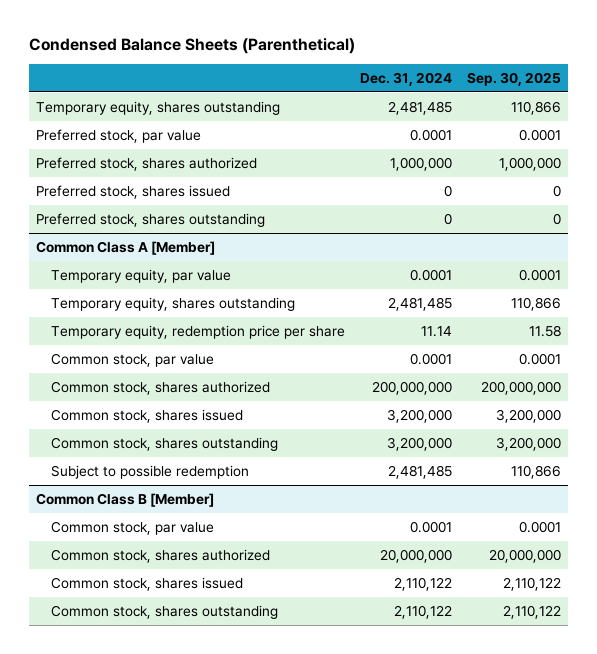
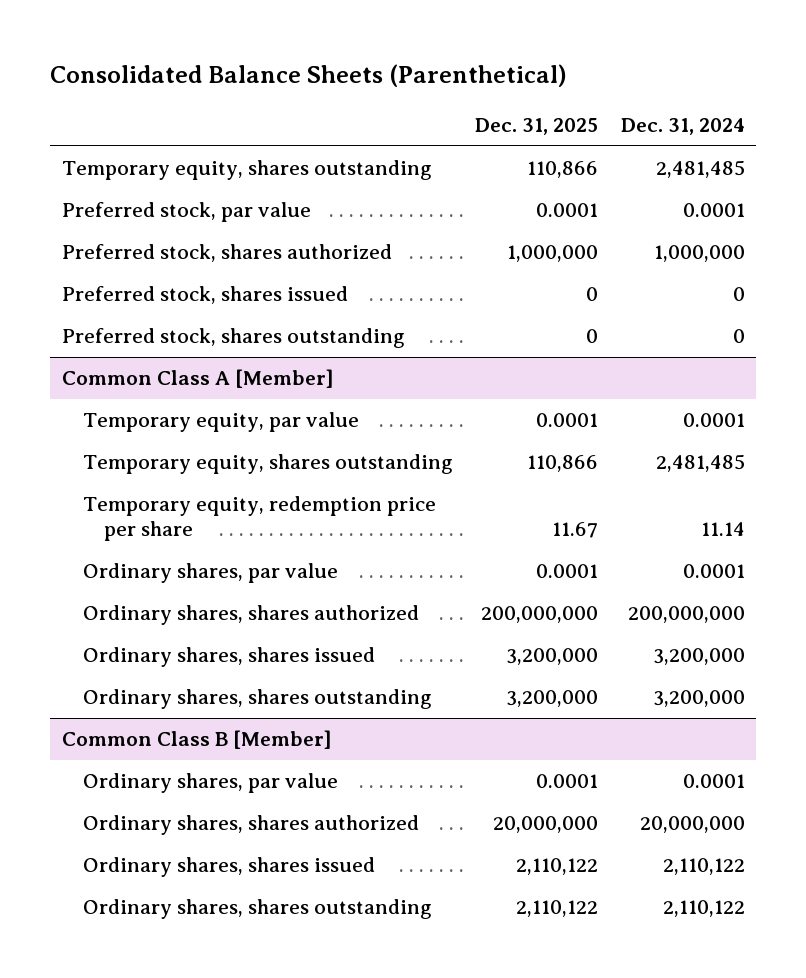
[28,38,355,55] Condensed Balance Sheets (Parenthetical) -> [50,64,568,88] Consolidated Balance Sheets (Parenthetical)
[466,72,561,87] Sep. 30, 2025 -> none
none -> [475,118,599,136] Dec. 31, 2025
[51,464,250,479] Subject to possible redemption -> none
[51,352,215,367] Common stock, par value -> [82,563,338,584] Ordinary shares, par value
[51,380,271,395] Common stock, shares authorized -> [82,605,419,626] Ordinary shares, shares authorized
[51,408,244,423] Common stock, shares issued -> [82,647,375,668] Ordinary shares, shares issued
[51,436,279,451] Common stock, shares outstanding -> [82,689,432,710] Ordinary shares, shares outstanding
[51,520,215,535] Common stock, par value -> [82,773,338,794] Ordinary shares, par value
[51,548,271,563] Common stock, shares authorized -> [82,815,419,836] Ordinary shares, shares authorized
[51,576,244,591] Common stock, shares issued -> [82,857,375,878] Ordinary shares, shares issued
[51,604,279,619] Common stock, shares outstanding -> [82,899,432,920] Ordinary shares, shares outstanding

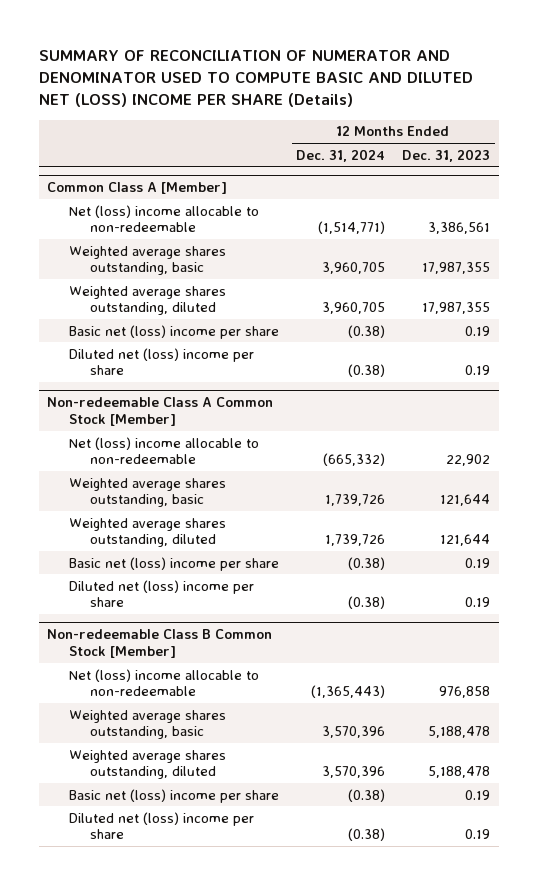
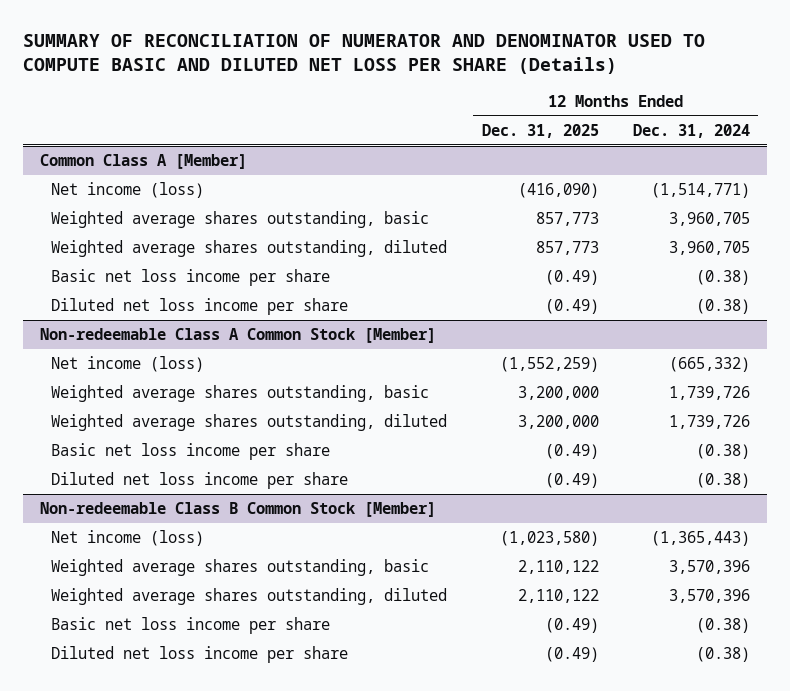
[38,49,473,108] SUMMARY OF RECONCILIATION OF NUMERATOR AND DENOMINATOR USED TO COMPUTE BASIC AND DILUTED NET (LOSS) INCOME PER SHARE (Details) -> [22,34,705,75] SUMMARY OF RECONCILIATION OF NUMERATOR AND DENOMINATOR USED TO COMPUTE BASIC AND DILUTED NET LOSS PER SHARE (Details)
[402,148,491,162] Dec. 31, 2023 -> none
none -> [481,123,599,138] Dec. 31, 2025
[68,204,259,233] Net (loss) income allocable to non-redeemable -> [51,182,205,199] Net income (loss)
[68,324,279,339] Basic net (loss) income per share -> [51,269,331,287] Basic net loss income per share
[68,347,254,376] Diluted net (loss) income per share -> [51,298,349,316] Diluted net loss income per share
[68,436,259,465] Net (loss) income allocable to non-redeemable -> [51,356,205,373] Net income (loss)
[68,556,279,571] Basic net (loss) income per share -> [51,443,331,461] Basic net loss income per share
[68,579,254,608] Diluted net (loss) income per share -> [51,472,349,490] Diluted net loss income per share
[68,668,259,697] Net (loss) income allocable to non-redeemable -> [51,530,205,547] Net income (loss)
[68,788,279,803] Basic net (loss) income per share -> [51,617,331,635] Basic net loss income per share
[68,811,254,840] Diluted net (loss) income per share -> [51,646,349,664] Diluted net loss income per share

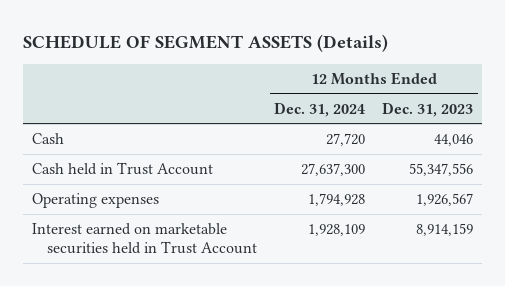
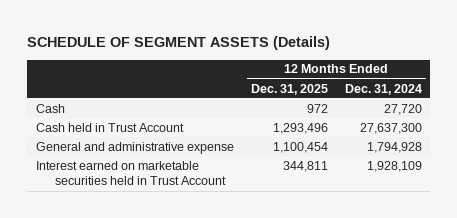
[382,101,474,117] Dec. 31, 2023 -> none
none -> [250,83,328,95] Dec. 31, 2025
[31,193,159,209] Operating expenses -> [35,141,234,154] General and administrative expense

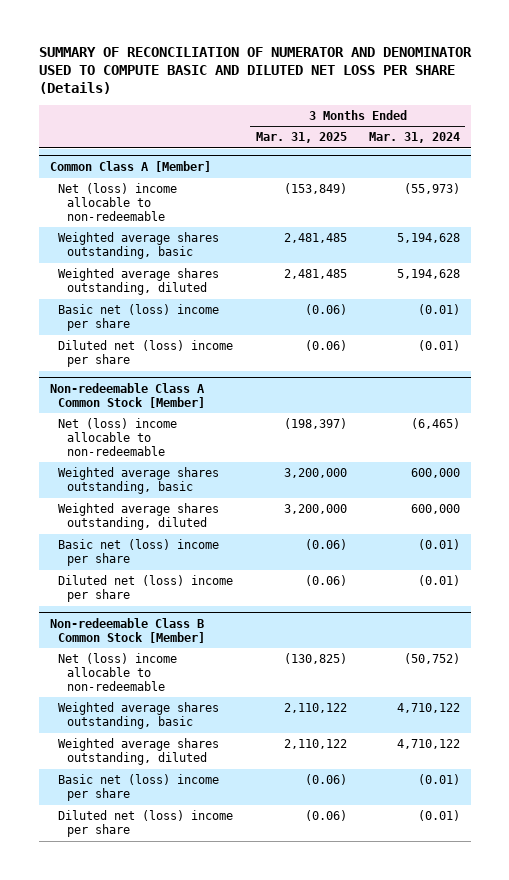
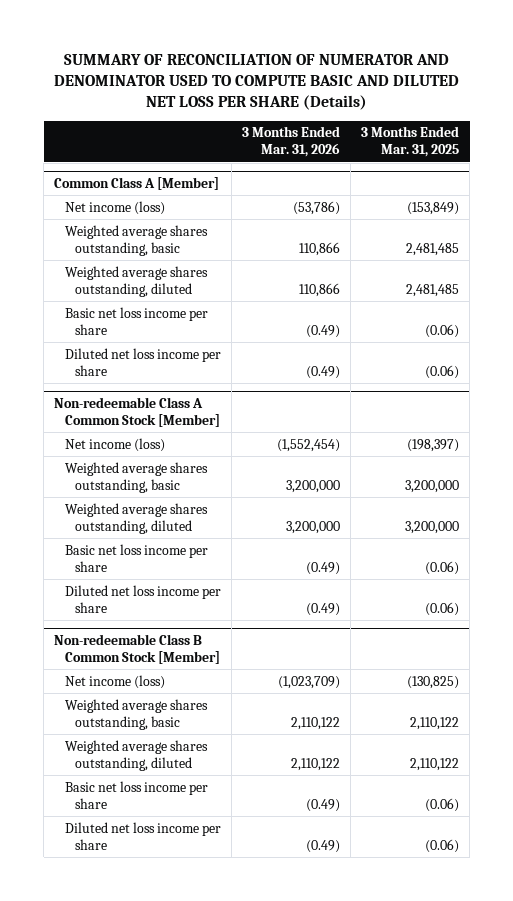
[368,132,460,144] Mar. 31, 2024 -> none
none -> [241,126,340,158] 3 Months Ended Mar. 31, 2026
[58,183,178,221] Net (loss) income allocable to non-redeemable -> [64,200,165,215] Net income (loss)
[58,304,220,331] Basic net (loss) income per share -> [64,306,208,335] Basic net loss income per share
[58,340,234,367] Diluted net (loss) income per share -> [64,347,221,376] Diluted net loss income per share
[58,418,178,456] Net (loss) income allocable to non-redeemable -> [64,437,165,452] Net income (loss)
[58,539,220,566] Basic net (loss) income per share -> [64,543,208,572] Basic net loss income per share
[58,575,234,602] Diluted net (loss) income per share -> [64,584,221,613] Diluted net loss income per share
[58,653,178,691] Net (loss) income allocable to non-redeemable -> [64,674,165,689] Net income (loss)
[58,774,220,801] Basic net (loss) income per share -> [64,780,208,809] Basic net loss income per share
[58,810,234,837] Diluted net (loss) income per share -> [64,821,221,850] Diluted net loss income per share

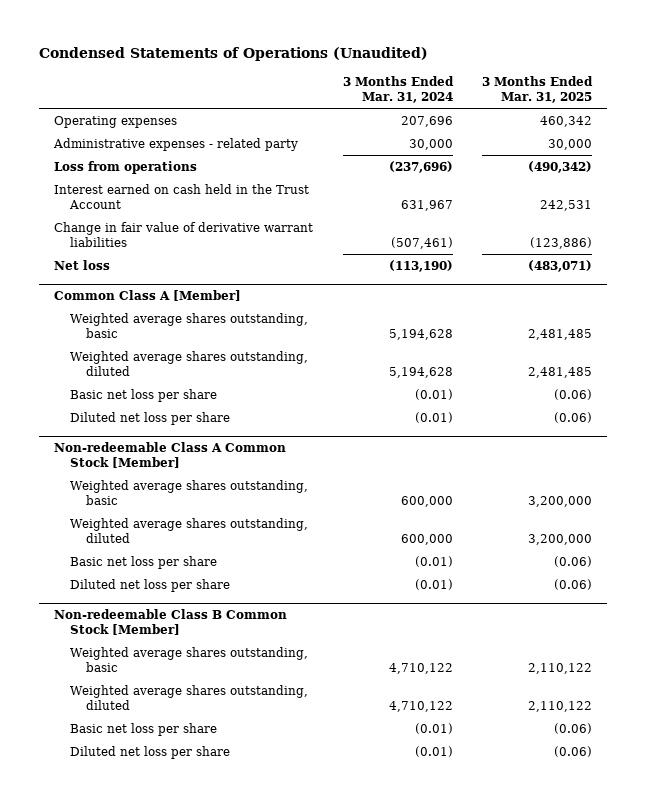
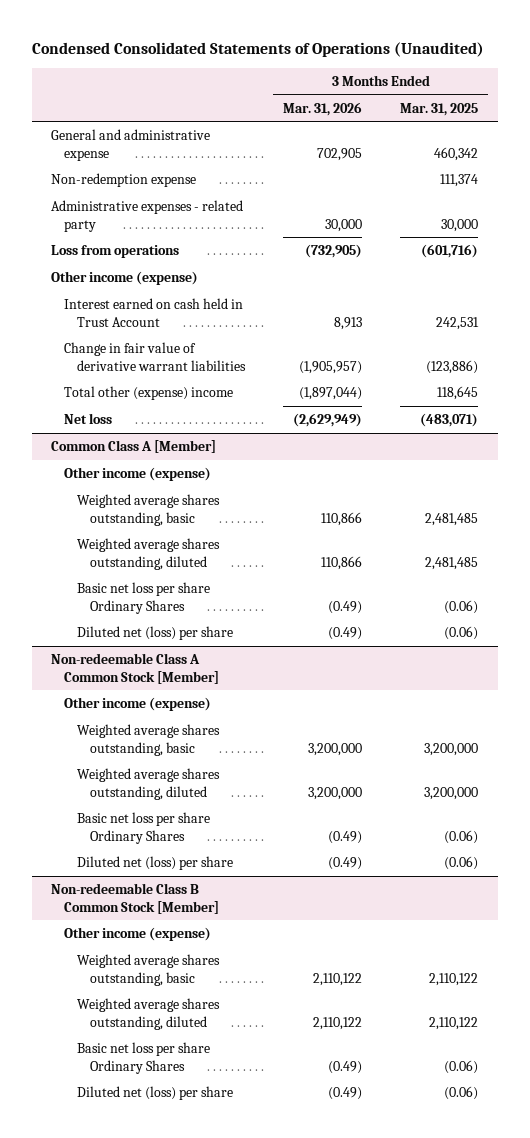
[39,47,429,62] Condensed Statements of Operations (Unaudited) -> [32,41,485,57] Condensed Consolidated Statements of Operations (Unaudited)
[342,76,454,104] 3 Months Ended Mar. 31, 2024 -> none
none -> [283,101,363,116] Mar. 31, 2026
[54,115,178,128] Operating expenses -> [51,129,211,161] General and administrative expense
none -> [51,173,197,188] Non-redemption expense
[528,160,593,173] (490,342) -> [421,244,479,259] (601,716)
none -> [51,271,199,286] Other income (expense)
[54,183,310,209] Interest earned on cash held in the Trust Account -> [63,298,243,327] Interest earned on cash held in Trust Account
none -> [63,386,233,401] Total other (expense) income
none -> [63,467,211,482] Other income (expense)
[70,388,218,402] Basic net loss per share -> [76,582,210,614] Basic net loss per share Ordinary Shares
[70,411,231,425] Diluted net loss per share -> [76,626,233,641] Diluted net (loss) per share
none -> [63,697,211,712] Other income (expense)
[70,555,218,569] Basic net loss per share -> [76,812,210,844] Basic net loss per share Ordinary Shares
[70,578,231,592] Diluted net loss per share -> [76,856,233,871] Diluted net (loss) per share
none -> [63,927,211,942] Other income (expense)
[70,722,218,736] Basic net loss per share -> [76,1042,210,1074] Basic net loss per share Ordinary Shares
[70,745,231,759] Diluted net loss per share -> [76,1086,233,1101] Diluted net (loss) per share

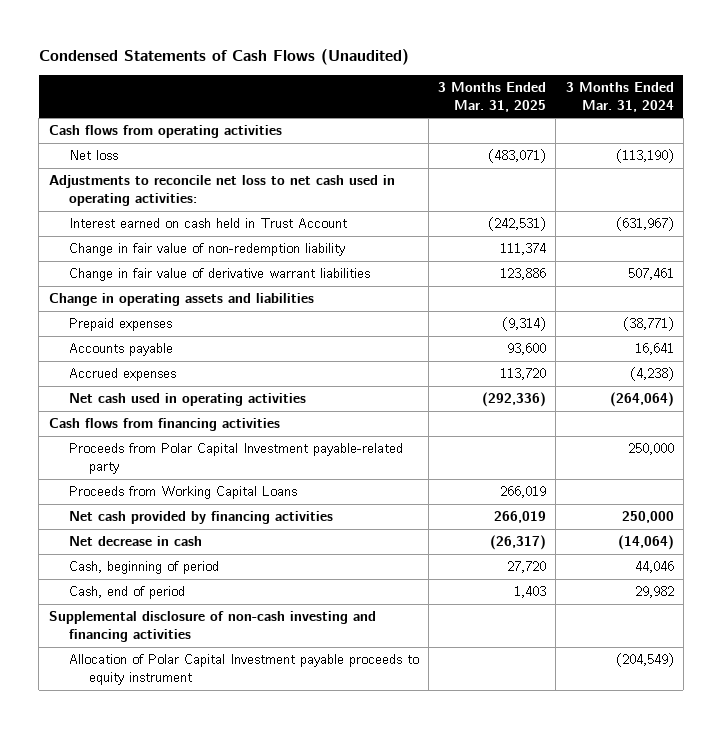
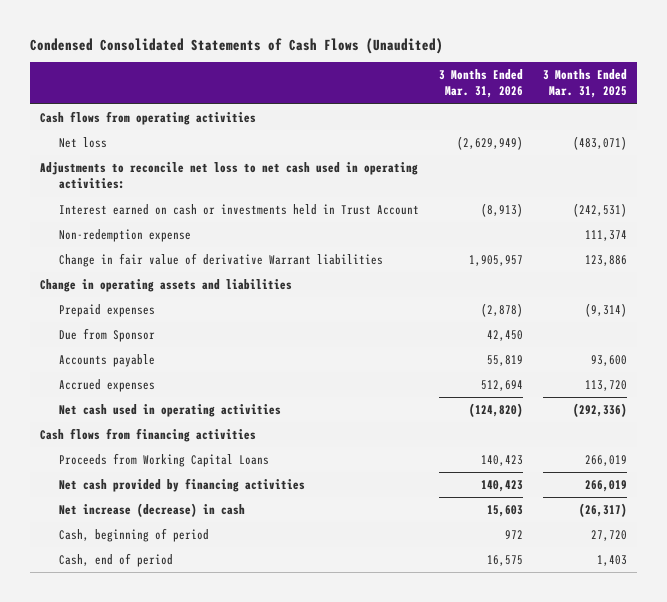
[38,48,409,65] Condensed Statements of Cash Flows (Unaudited) -> [30,37,444,54] Condensed Consolidated Statements of Cash Flows (Unaudited)
[565,82,674,112] 3 Months Ended Mar. 31, 2024 -> none
none -> [439,69,524,99] 3 Months Ended Mar. 31, 2026
[68,218,347,229] Interest earned on cash held in Trust Account -> [59,204,420,216] Interest earned on cash or investments held in Trust Account
[68,243,345,257] Change in fair value of non-redemption liability -> [59,229,192,243] Non-redemption expense
[68,268,370,282] Change in fair value of derivative warrant liabilities -> [59,253,384,268] Change in fair value of derivative Warrant liabilities
none -> [59,328,156,343] Due from Sponsor
[68,443,403,475] Proceeds from Polar Capital Investment payable-related party -> none
[68,536,202,547] Net decrease in cash -> [59,503,246,518] Net increase (decrease) in cash
[48,611,376,643] Supplemental disclosure of non-cash investing and financing activities -> none
[68,654,419,686] Allocation of Polar Capital Investment payable proceeds to equity instrument -> none

